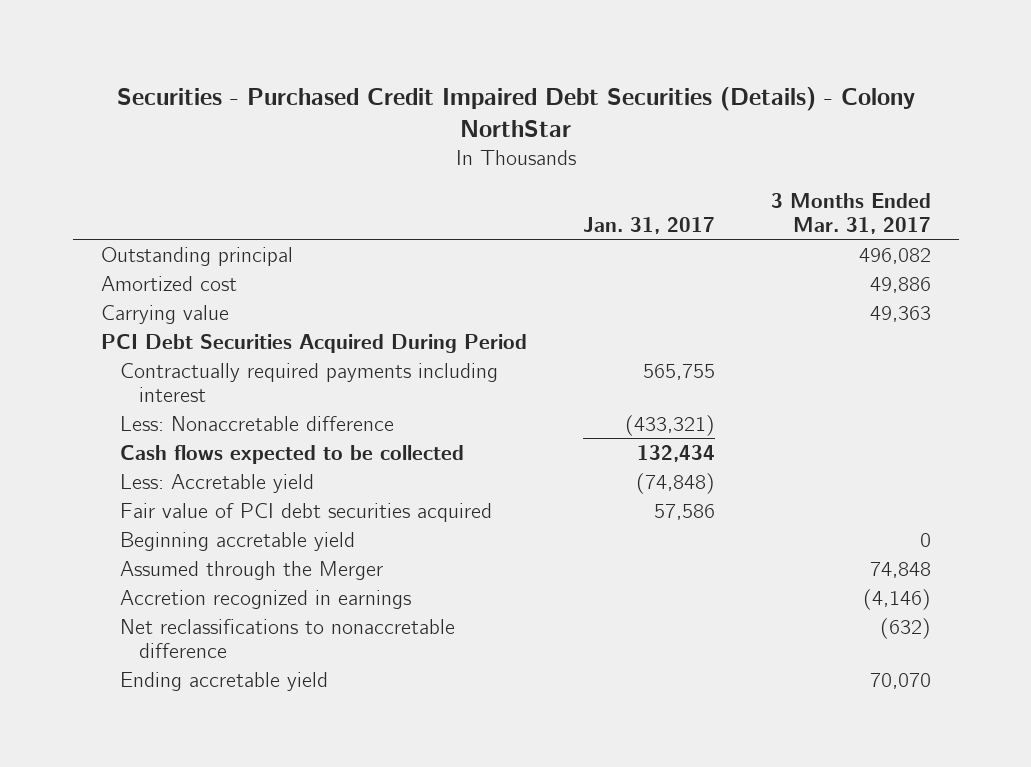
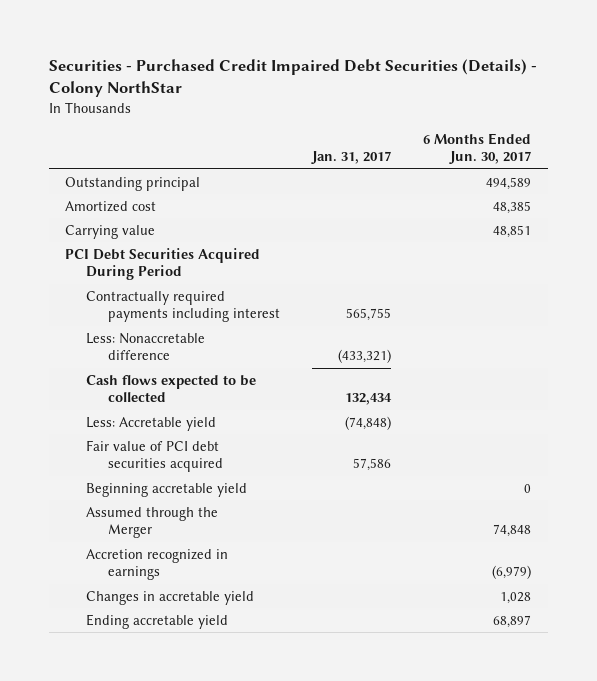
[770,192,931,235] 3 Months Ended Mar. 31, 2017 -> none
none -> [423,132,532,165] 6 Months Ended Jun. 30, 2017
[119,618,455,658] Net reclassifications to nonaccretable difference -> [86,590,255,605] Changes in accretable yield

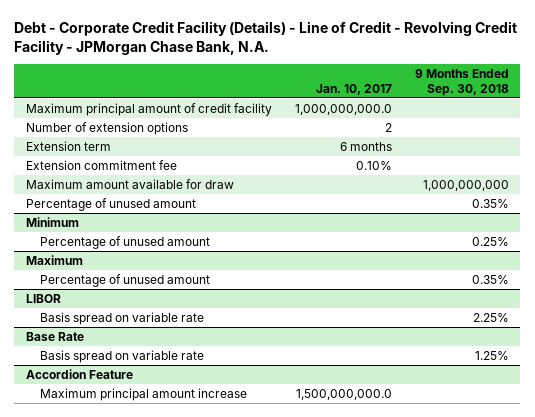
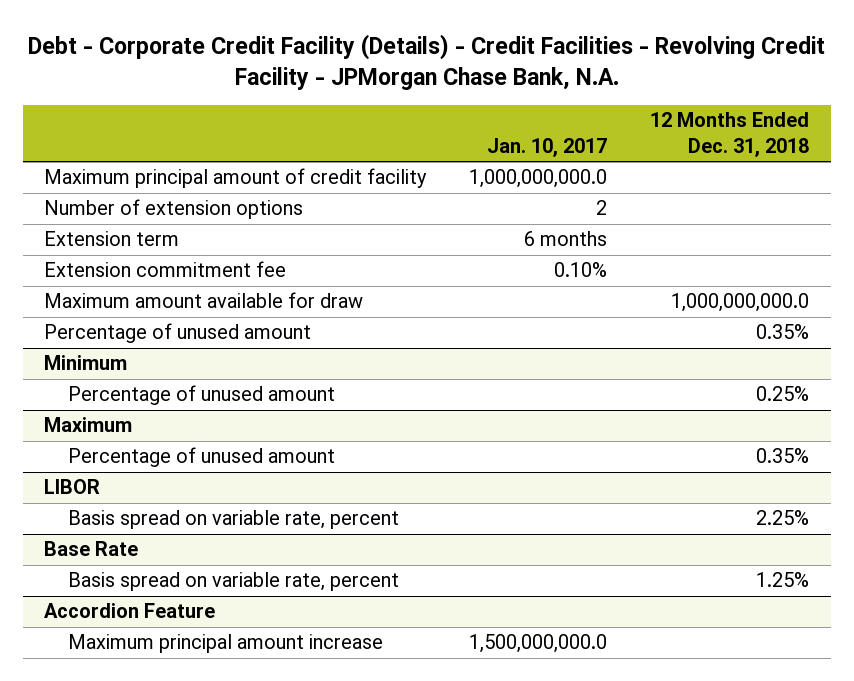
[14,21,518,55] Debt - Corporate Credit Facility (Details) - Line of Credit - Revolving Credit Facility - JPMorgan Chase Bank, N.A. -> [27,33,825,90] Debt - Corporate Credit Facility (Details) - Credit Facilities - Revolving Credit Facility - JPMorgan Chase Bank, N.A.
[414,68,509,96] 9 Months Ended Sep. 30, 2018 -> none
none -> [650,112,810,157] 12 Months Ended Dec. 31, 2018
[39,311,204,325] Basis spread on variable rate -> [67,510,399,530] Basis spread on variable rate, percent
[39,349,204,363] Basis spread on variable rate -> [67,572,399,592] Basis spread on variable rate, percent

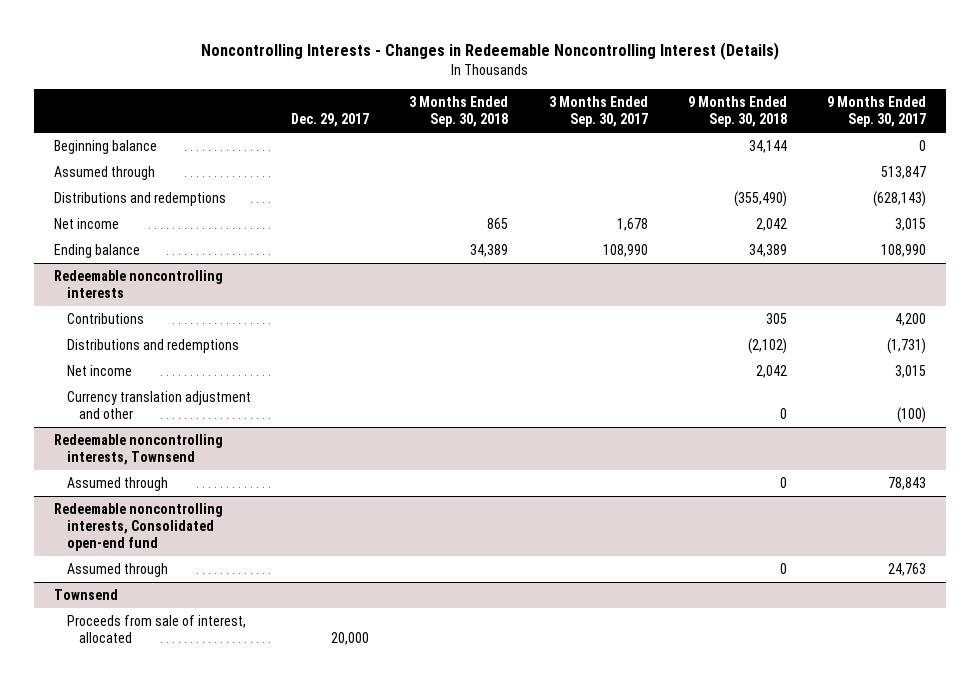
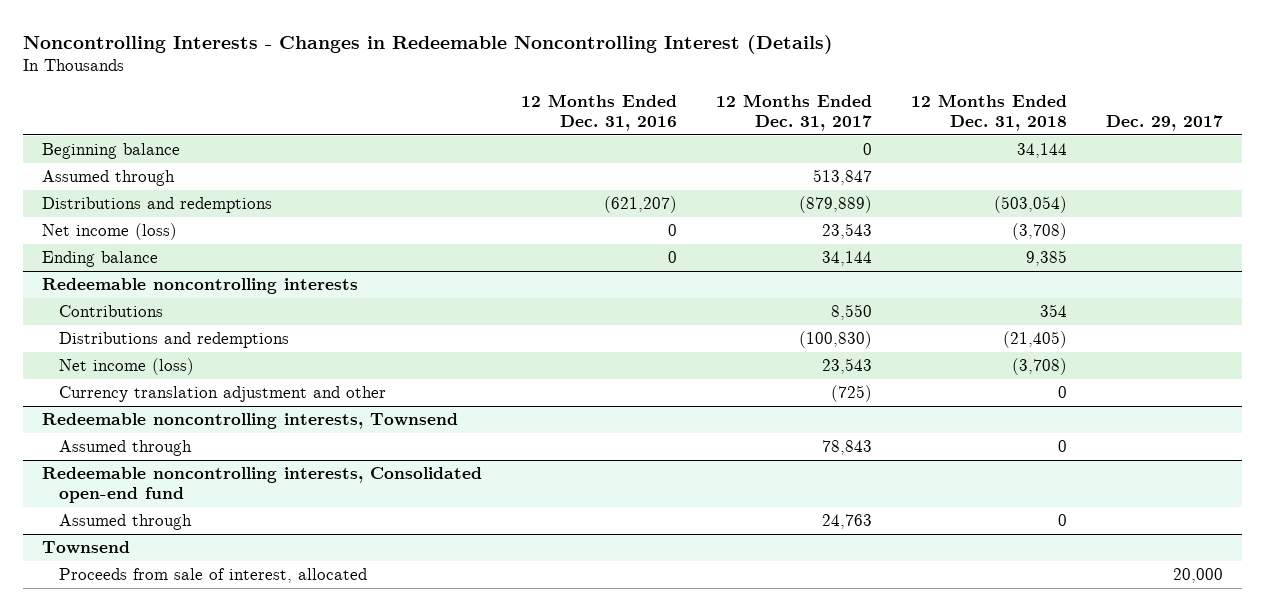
[409,96,509,128] 3 Months Ended Sep. 30, 2018 -> none
[548,96,648,128] 3 Months Ended Sep. 30, 2017 -> none
[687,96,787,128] 9 Months Ended Sep. 30, 2018 -> none
[827,96,927,128] 9 Months Ended Sep. 30, 2017 -> none
none -> [521,93,678,131] 12 Months Ended Dec. 31, 2016
none -> [716,93,873,131] 12 Months Ended Dec. 31, 2017
none -> [910,93,1067,131] 12 Months Ended Dec. 31, 2018
[54,218,120,230] Net income -> [42,223,178,241] Net income (loss)
[66,365,132,377] Net income -> [59,358,195,376] Net income (loss)

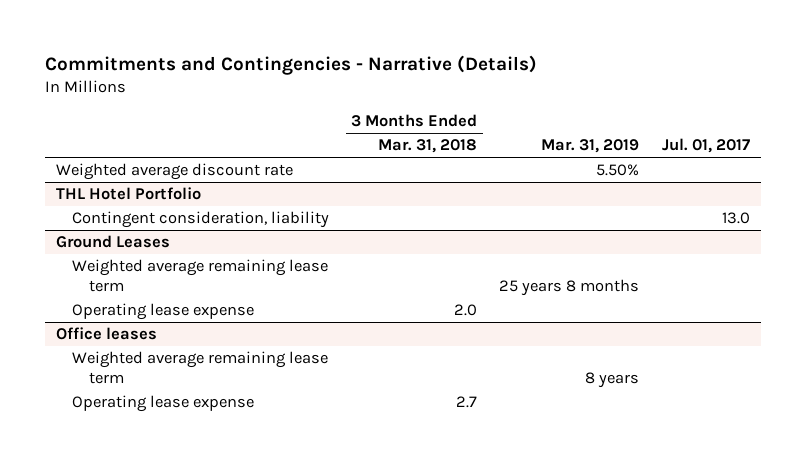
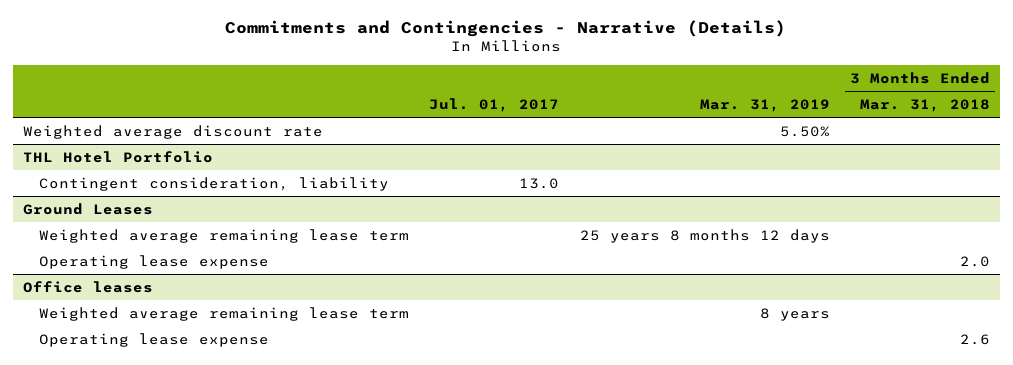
[499,279,640,297] 25 years 8 months -> [579,228,830,243] 25 years 8 months 12 days
[456,396,478,409] 2.7 -> [959,333,990,345] 2.6

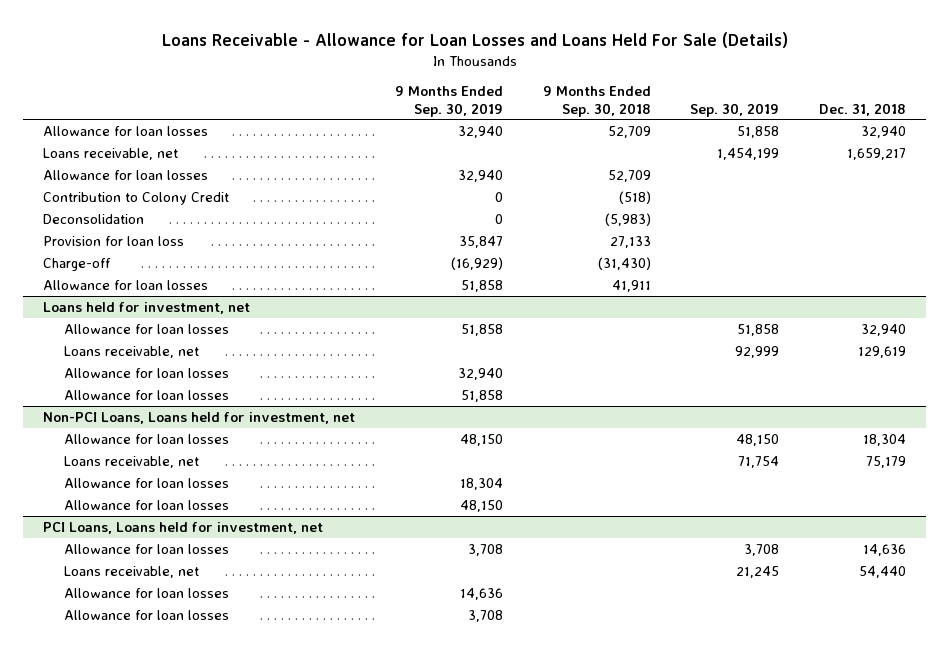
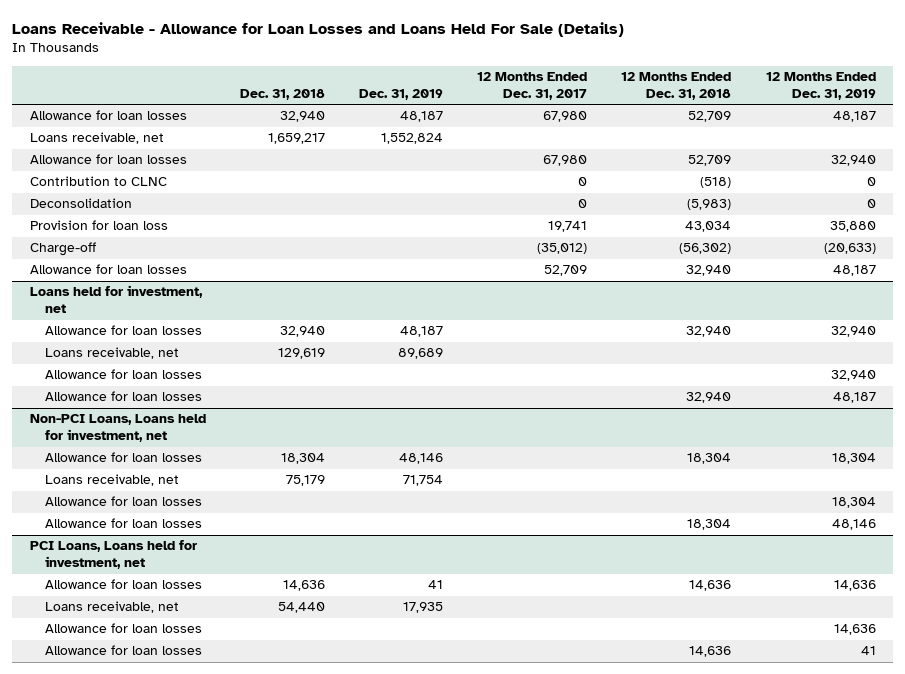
[394,86,503,117] 9 Months Ended Sep. 30, 2019 -> none
[542,86,651,117] 9 Months Ended Sep. 30, 2018 -> none
[690,102,780,117] Sep. 30, 2019 -> none
none -> [358,89,443,101] Dec. 31, 2019
none -> [477,72,588,101] 12 Months Ended Dec. 31, 2017
none -> [621,72,732,101] 12 Months Ended Dec. 31, 2018
none -> [765,72,876,101] 12 Months Ended Dec. 31, 2019
[42,191,229,205] Contribution to Colony Credit -> [29,176,167,187] Contribution to CLNC

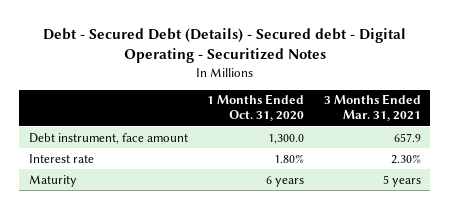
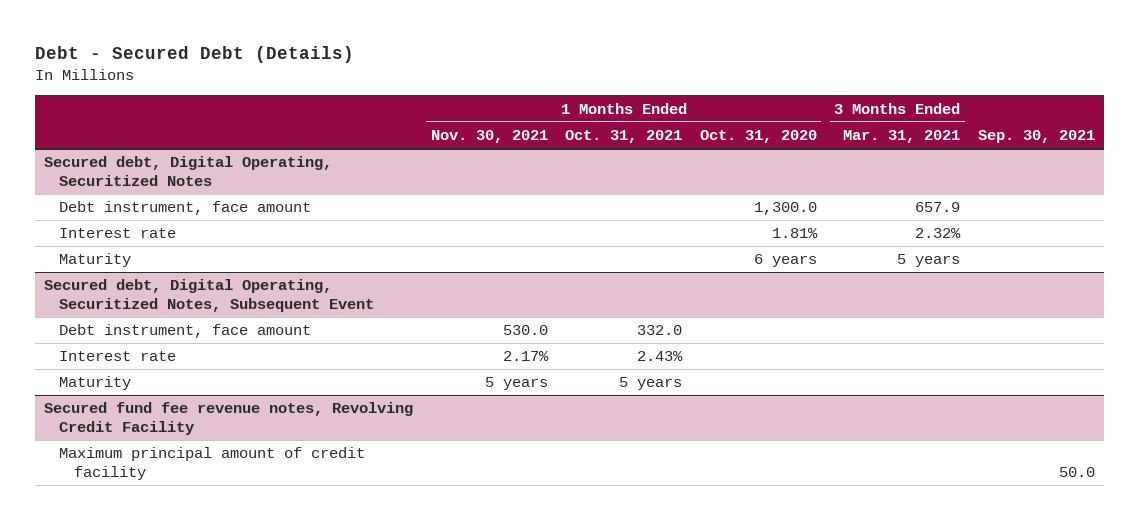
[42,27,406,64] Debt - Secured Debt (Details) - Secured debt - Digital Operating - Securitized Notes -> [35,46,355,64] Debt - Secured Debt (Details)
none -> [430,130,548,144] Nov. 30, 2021
none -> [565,130,683,144] Oct. 31, 2021
none -> [977,130,1095,144] Sep. 30, 2021
none -> [43,156,332,186] Secured debt, Digital Operating, Securitized Notes
[274,153,305,163] 1.80% -> [771,228,818,239] 1.81%
[390,153,421,164] 2.30% -> [915,228,962,239] 2.32%
none -> [43,279,375,312] Secured debt, Digital Operating, Securitized Notes, Subsequent Event
none -> [59,324,312,339] Debt instrument, face amount
none -> [59,351,177,362] Interest rate
none -> [59,376,132,391] Maturity
none -> [43,402,413,435] Secured fund fee revenue notes, Revolving Credit Facility
none -> [59,447,366,480] Maximum principal amount of credit facility

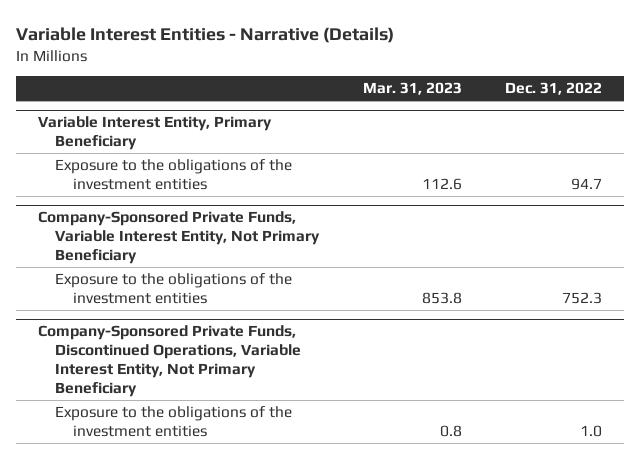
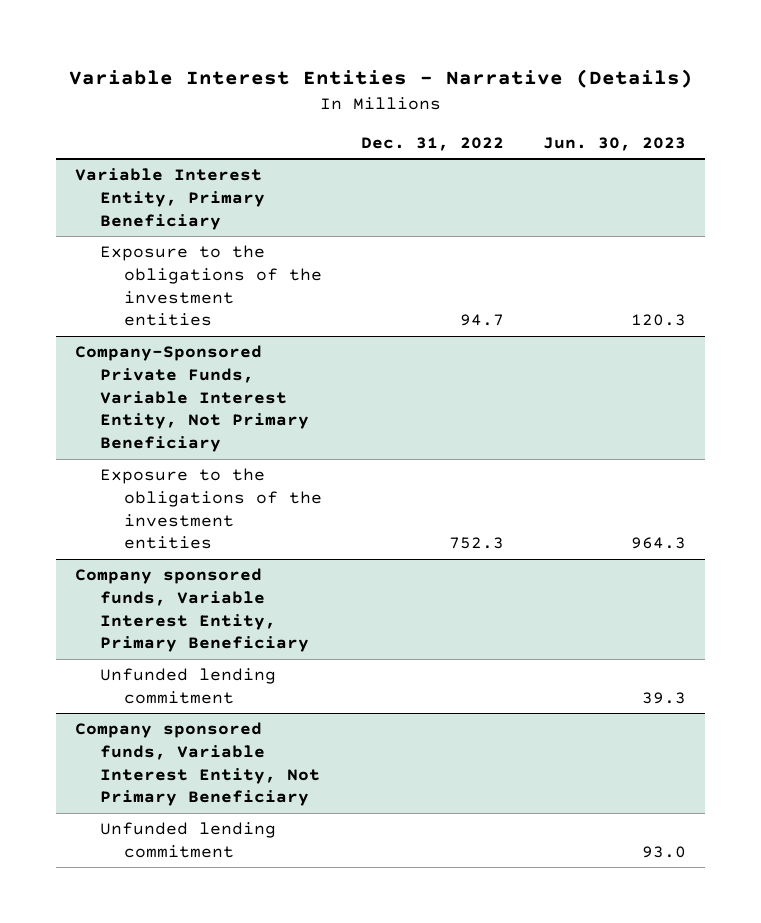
[362,82,462,96] Mar. 31, 2023 -> none
none -> [542,136,686,151] Jun. 30, 2023
[55,405,293,437] Exposure to the obligations of the investment entities -> none
none -> [75,568,309,653] Company sponsored funds, Variable Interest Entity, Primary Beneficiary
none -> [99,668,276,704] Unfunded lending commitment
[37,325,302,397] Company-Sponsored Private Funds, Discontinued Operations, Variable Interest Entity, Not Primary Beneficiary -> [75,722,320,807] Company sponsored funds, Variable Interest Entity, Not Primary Beneficiary
none -> [99,822,276,858] Unfunded lending commitment

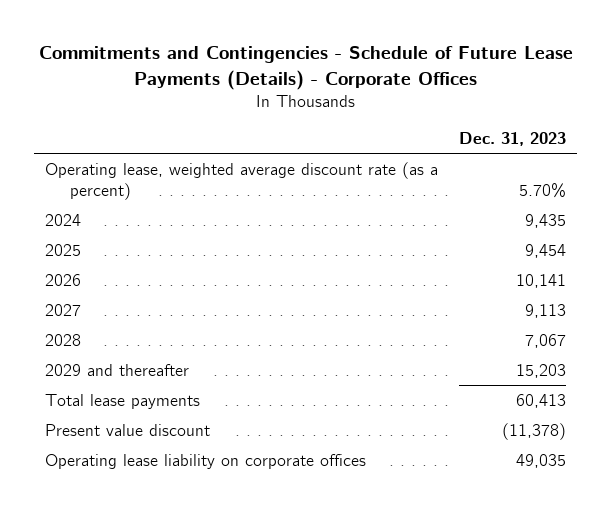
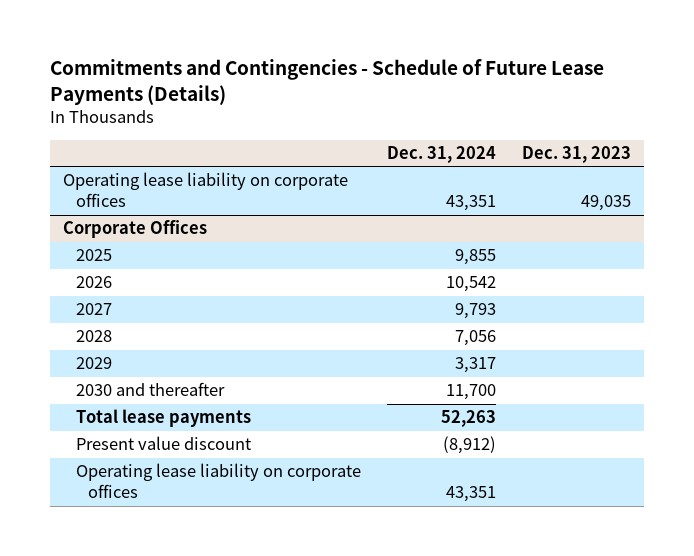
[38,46,573,90] Commitments and Contingencies - Schedule of Future Lease Payments (Details) - Corporate Offices -> [49,59,604,106] Commitments and Contingencies - Schedule of Future Lease Payments (Details)
none -> [386,146,496,164] Dec. 31, 2024
[44,161,438,200] Operating lease, weighted average discount rate (as a percent) -> none
[44,213,81,226] 2024 -> none
[44,243,81,256] 2025 -> none
[44,273,81,286] 2026 -> none
[44,303,81,316] 2027 -> none
[44,333,81,346] 2028 -> none
[44,363,189,376] 2029 and thereafter -> none
[44,393,200,409] Total lease payments -> none
[44,423,210,436] Present value discount -> none
none -> [62,220,207,239] Corporate Offices
none -> [75,249,112,262] 2025
none -> [75,276,112,289] 2026
none -> [75,303,112,316] 2027
none -> [75,330,112,343] 2028
none -> [75,357,112,370] 2029
none -> [75,382,225,397] 2030 and thereafter
none -> [75,409,251,428] Total lease payments
none -> [75,436,251,451] Present value discount
none -> [75,463,361,499] Operating lease liability on corporate offices

